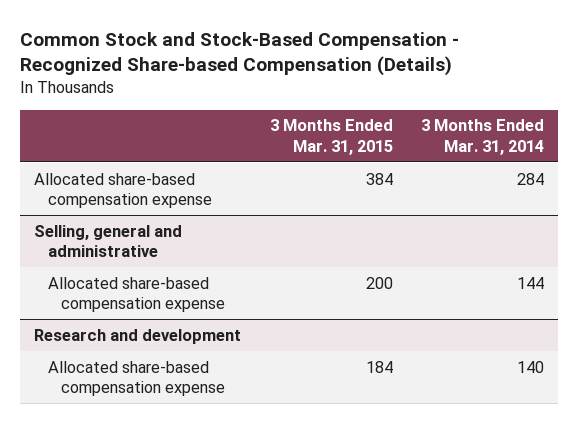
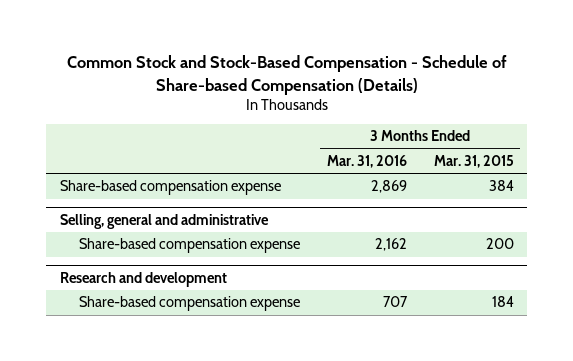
[20,31,460,77] Common Stock and Stock-Based Compensation - Recognized Share-based Compensation (Details) -> [66,55,507,95] Common Stock and Stock-Based Compensation - Schedule of Share-based Compensation (Details)
[420,119,544,155] 3 Months Ended Mar. 31, 2014 -> none
none -> [326,155,407,169] Mar. 31, 2016
[34,172,212,209] Allocated share-based compensation expense -> [59,180,281,196] Share-based compensation expense
[47,276,226,313] Allocated share-based compensation expense -> [78,238,300,254] Share-based compensation expense
[47,360,226,397] Allocated share-based compensation expense -> [78,296,300,312] Share-based compensation expense

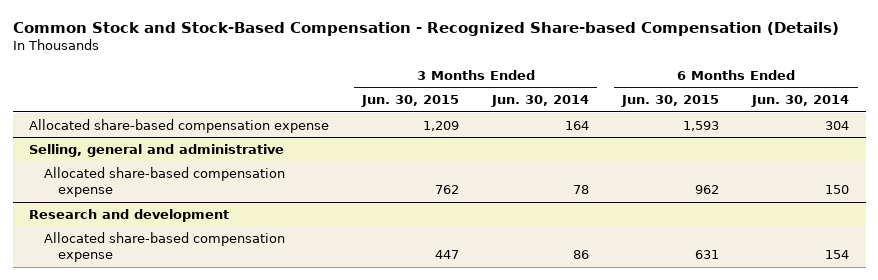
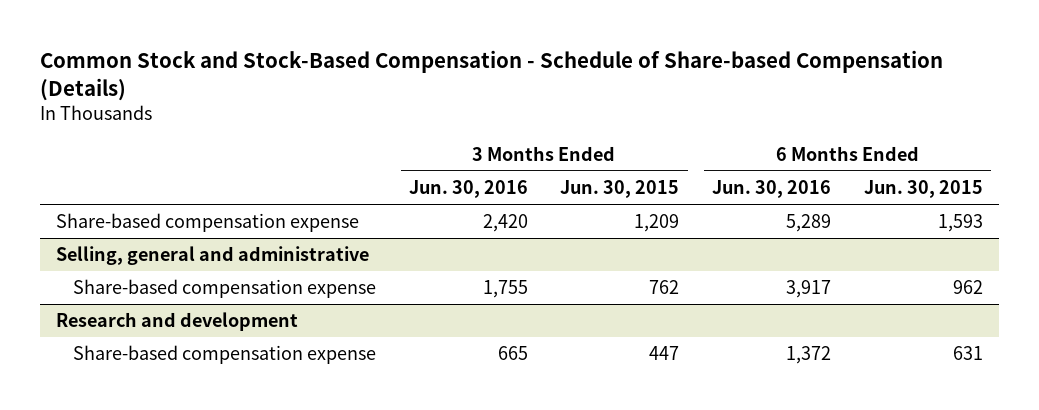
[12,21,839,36] Common Stock and Stock-Based Compensation - Recognized Share-based Compensation (Details) -> [40,49,944,101] Common Stock and Stock-Based Compensation - Schedule of Share-based Compensation (Details)
[491,95,590,108] Jun. 30, 2014 -> none
[751,95,850,108] Jun. 30, 2014 -> none
none -> [408,180,528,199] Jun. 30, 2016
none -> [712,180,832,199] Jun. 30, 2016
[29,118,330,133] Allocated share-based compensation expense -> [56,213,360,233] Share-based compensation expense
[43,166,285,198] Allocated share-based compensation expense -> [73,279,377,299] Share-based compensation expense
[43,231,285,263] Allocated share-based compensation expense -> [73,345,377,365] Share-based compensation expense

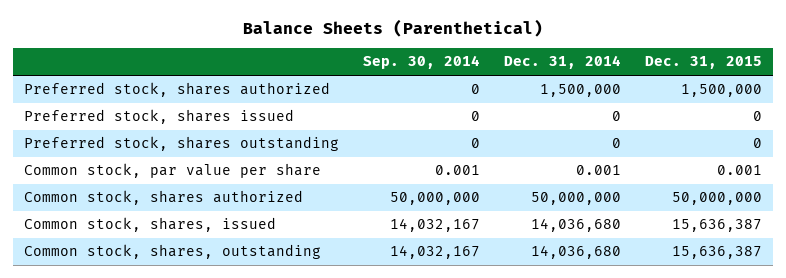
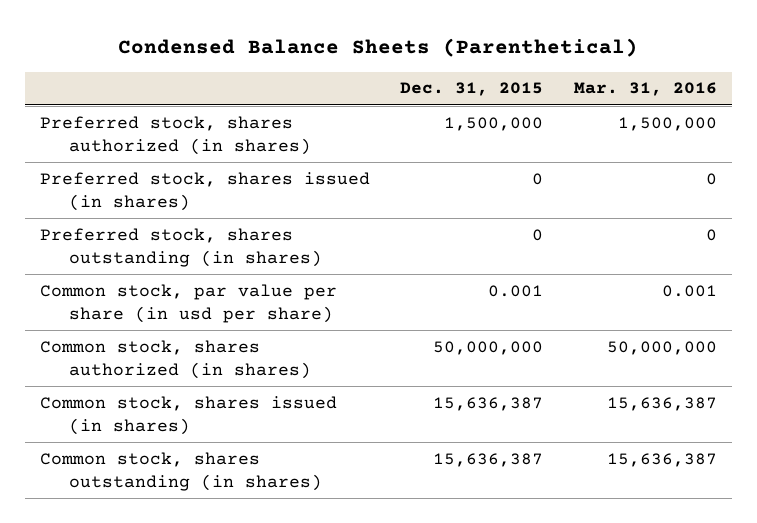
[242,18,543,37] Balance Sheets (Parenthetical) -> [118,38,639,58] Condensed Balance Sheets (Parenthetical)
[363,55,481,70] Sep. 30, 2014 -> none
[503,55,621,70] Dec. 31, 2014 -> none
none -> [573,82,717,97] Mar. 31, 2016
[24,82,331,98] Preferred stock, shares authorized -> [40,115,311,155] Preferred stock, shares authorized (in shares)
[24,109,295,125] Preferred stock, shares issued -> [40,171,371,211] Preferred stock, shares issued (in shares)
[24,136,340,152] Preferred stock, shares outstanding -> [40,227,322,267] Preferred stock, shares outstanding (in shares)
[24,163,322,179] Common stock, par value per share -> [40,283,338,323] Common stock, par value per share (in usd per share)
[24,190,304,206] Common stock, shares authorized -> [40,339,311,379] Common stock, shares authorized (in shares)
[24,217,277,233] Common stock, shares, issued -> [40,395,338,435] Common stock, shares issued (in shares)
[24,244,322,260] Common stock, shares, outstanding -> [40,451,322,491] Common stock, shares outstanding (in shares)

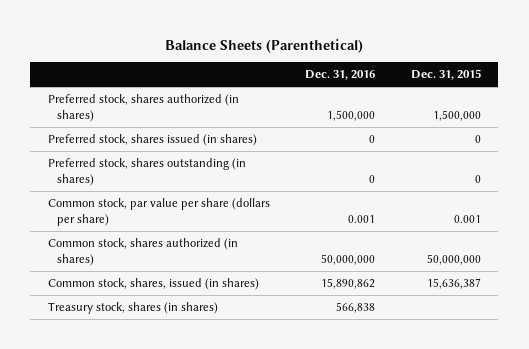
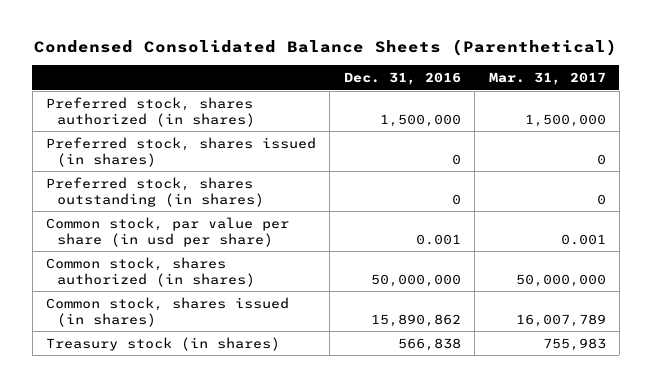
[165,38,364,53] Balance Sheets (Parenthetical) -> [33,39,617,57] Condensed Consolidated Balance Sheets (Parenthetical)
[410,69,481,81] Dec. 31, 2015 -> none
none -> [488,72,606,86] Mar. 31, 2017
[48,198,271,227] Common stock, par value per share (dollars per share) -> [46,216,290,247] Common stock, par value per share (in usd per share)
[48,278,260,291] Common stock, shares, issued (in shares) -> [46,296,290,327] Common stock, shares issued (in shares)
[48,302,219,315] Treasury stock, shares (in shares) -> [46,336,281,351] Treasury stock (in shares)

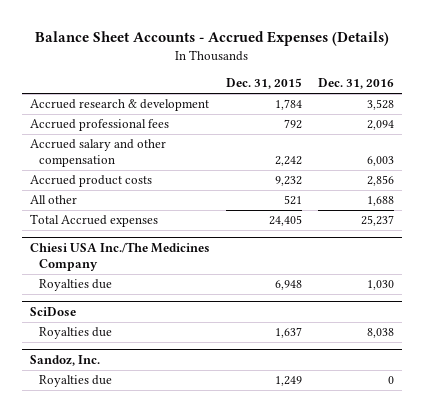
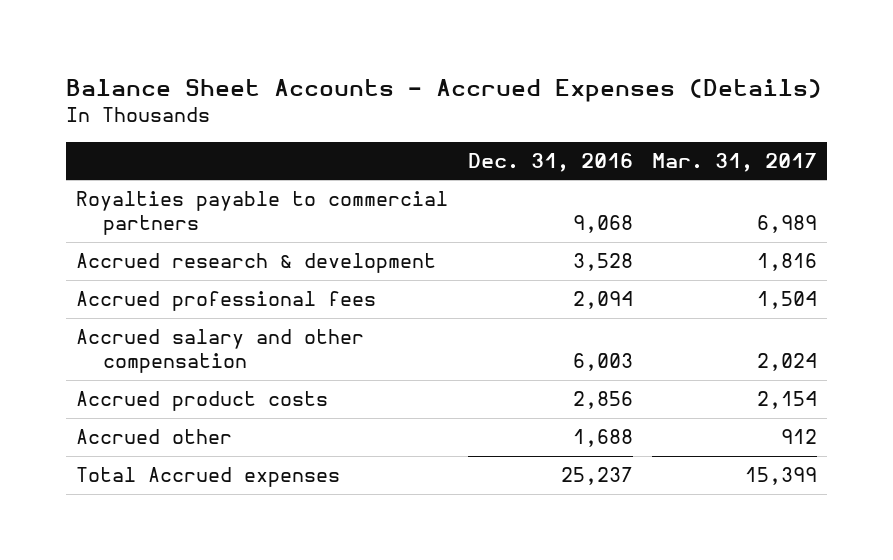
[225,78,302,90] Dec. 31, 2015 -> none
none -> [651,152,817,172] Mar. 31, 2017
none -> [76,191,449,236] Royalties payable to commercial partners
[29,195,77,205] All other -> [76,429,233,445] Accrued other
[29,242,210,272] Chiesi USA Inc./The Medicines Company -> none
[39,279,113,292] Royalties due -> none
[29,307,76,317] SciDose -> none
[39,327,113,340] Royalties due -> none
[29,355,100,367] Sandoz, Inc. -> none
[39,375,113,388] Royalties due -> none

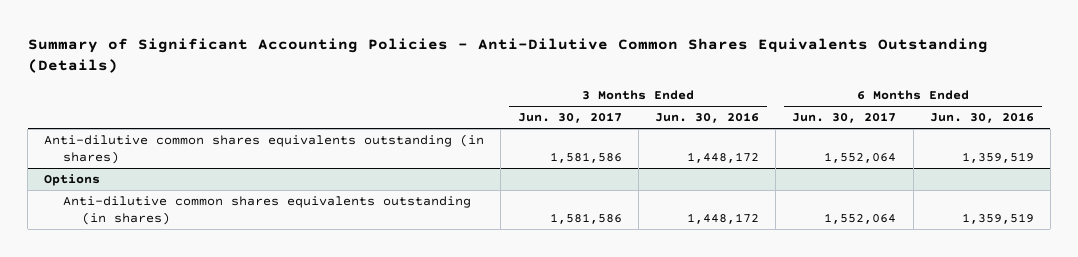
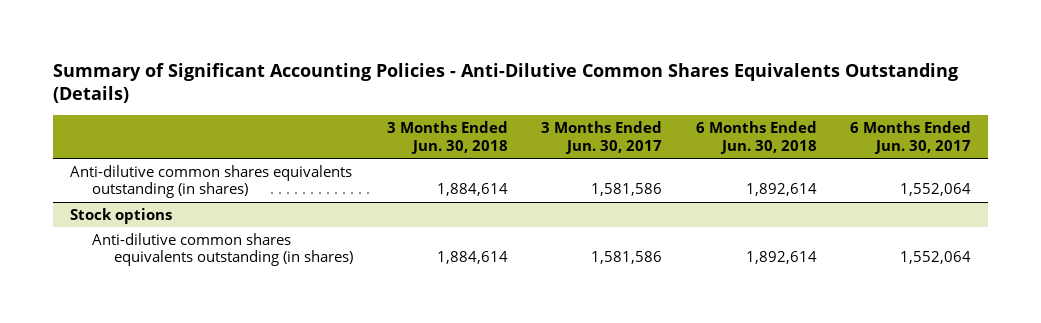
[655,112,760,124] Jun. 30, 2016 -> none
[929,112,1034,124] Jun. 30, 2016 -> none
none -> [386,121,508,154] 3 Months Ended Jun. 30, 2018
none -> [695,121,817,154] 6 Months Ended Jun. 30, 2018
[44,174,101,187] Options -> [69,207,172,224] Stock options

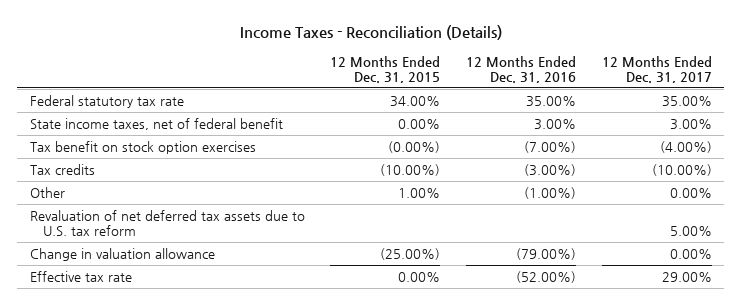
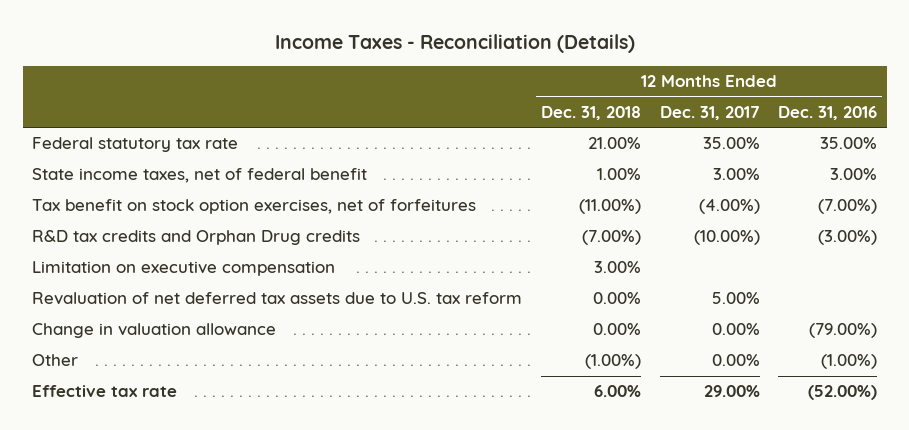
[330,55,441,83] 12 Months Ended Dec. 31, 2015 -> none
none -> [540,106,641,121] Dec. 31, 2018
[29,140,256,154] Tax benefit on stock option exercises -> [31,199,476,215] Tax benefit on stock option exercises, net of forfeitures
[29,163,95,175] Tax credits -> [31,230,360,246] R&D tax credits and Orphan Drug credits
none -> [31,261,335,277] Limitation on executive compensation
[29,186,65,198] Other -> [31,354,78,367] Other

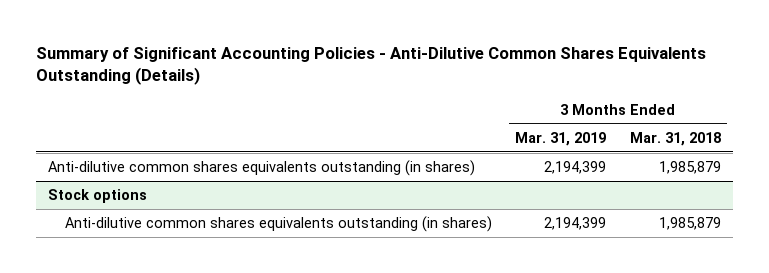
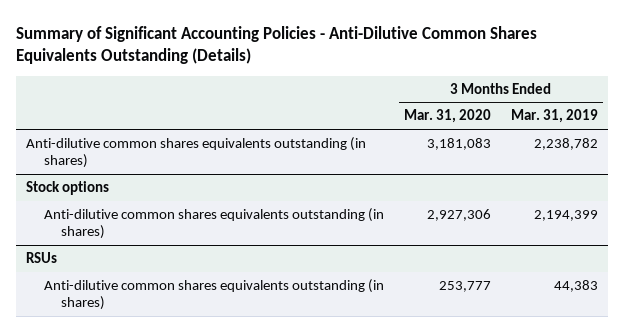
[629,132,721,147] Mar. 31, 2018 -> none
none -> [403,109,491,124] Mar. 31, 2020
[544,161,607,175] 2,194,399 -> [534,138,599,151] 2,238,782
none -> [26,252,58,264] RSUs
none -> [43,279,384,311] Anti-dilutive common shares equivalents outstanding (in shares)

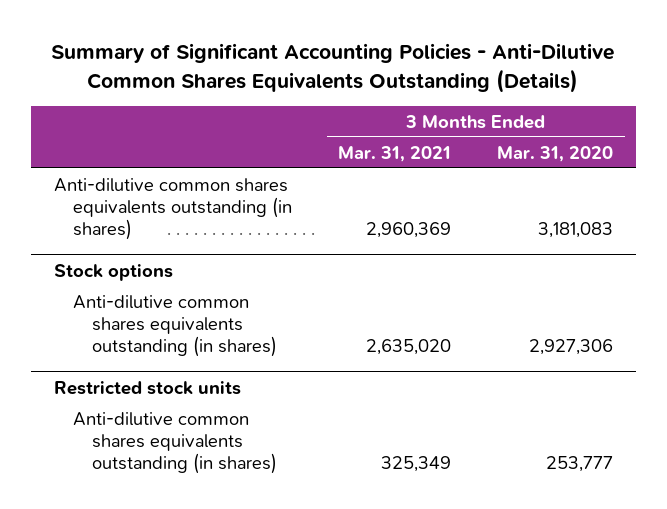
[511,109,599,124] Mar. 31, 2019 -> none
none -> [338,145,452,162] Mar. 31, 2021
[26,252,58,264] RSUs -> [53,380,241,395] Restricted stock units

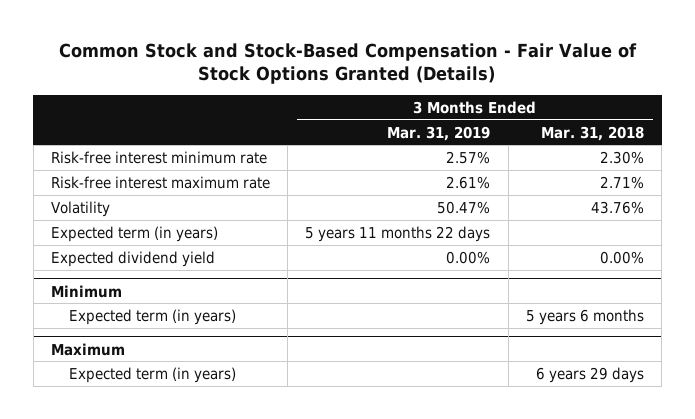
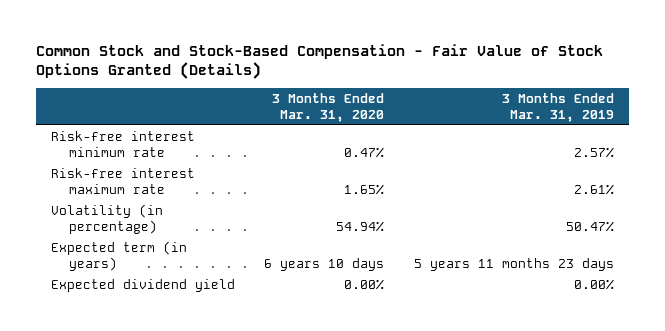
[540,125,644,141] Mar. 31, 2018 -> none
none -> [272,93,385,122] 3 Months Ended Mar. 31, 2020
[50,200,110,217] Volatility -> [50,204,163,234] Volatility (in percentage)
[305,225,491,242] 5 years 11 months 22 days -> [414,257,615,271] 5 years 11 months 23 days
[50,284,122,298] Minimum -> none
[69,308,237,325] Expected term (in years) -> none
[50,342,125,356] Maximum -> none
[69,366,237,383] Expected term (in years) -> none

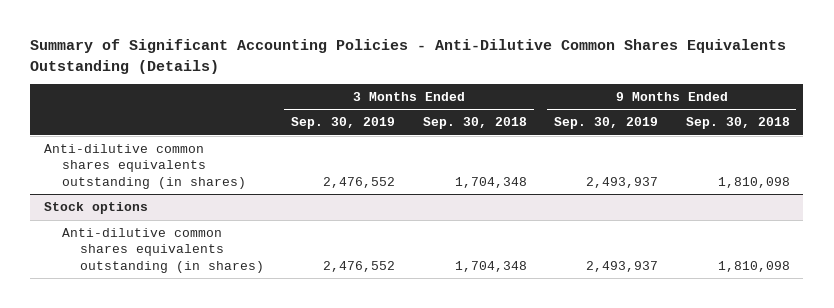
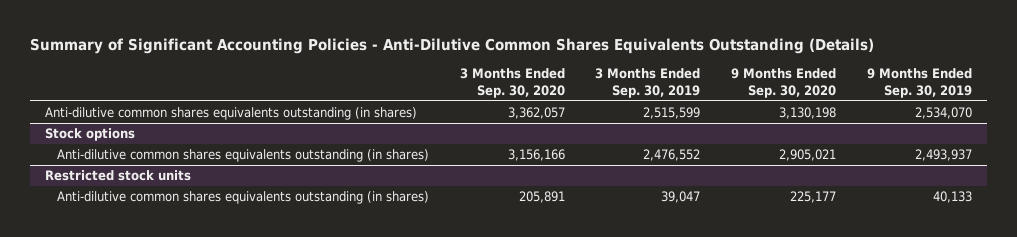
[422,117,527,130] Sep. 30, 2018 -> none
[685,117,790,130] Sep. 30, 2018 -> none
none -> [459,68,565,99] 3 Months Ended Sep. 30, 2020
none -> [731,68,837,99] 9 Months Ended Sep. 30, 2020
[323,176,396,188] 2,476,552 -> [643,107,701,120] 2,515,599
[586,176,659,188] 2,493,937 -> [914,107,972,120] 2,534,070
none -> [45,170,192,182] Restricted stock units
none -> [57,191,430,205] Anti-dilutive common shares equivalents outstanding (in shares)

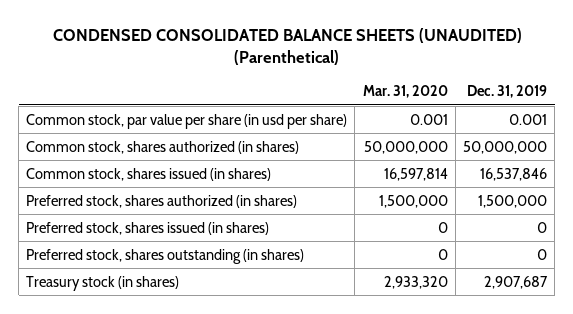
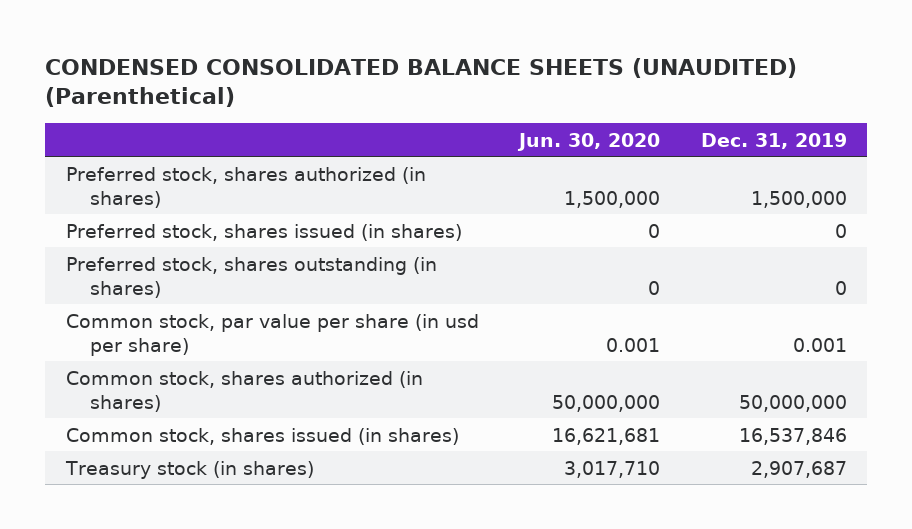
[362,85,448,99] Mar. 31, 2020 -> none
none -> [517,132,661,151] Jun. 30, 2020
[26,113,348,129] Common stock, par value per share (in usd per share) -> [65,313,479,356] Common stock, par value per share (in usd per share)
[26,140,300,154] Common stock, shares authorized (in shares) -> [65,370,423,412] Common stock, shares authorized (in shares)
[26,167,272,181] Common stock, shares issued (in shares) -> [65,427,459,445] Common stock, shares issued (in shares)

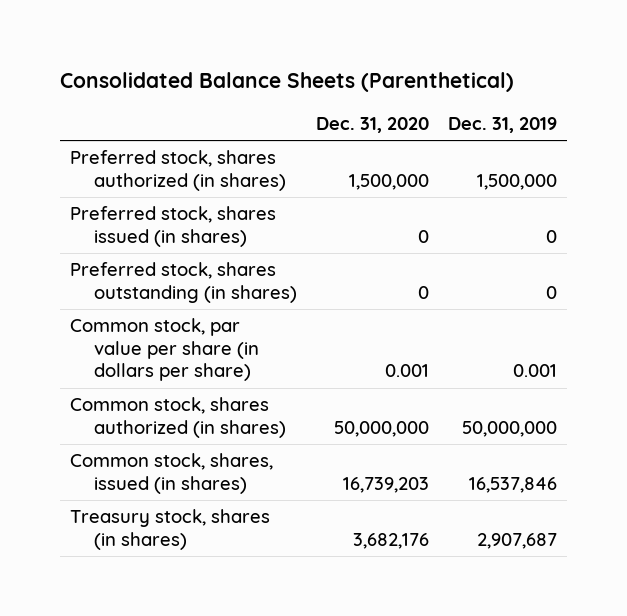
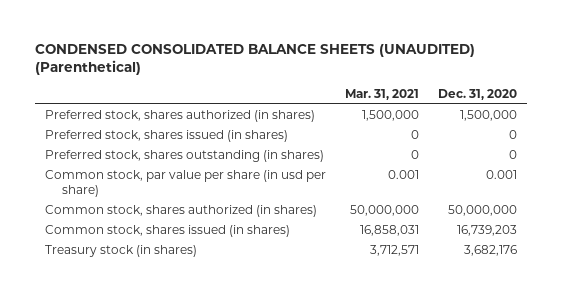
[60,72,515,93] Consolidated Balance Sheets (Parenthetical) -> [35,43,476,76] CONDENSED CONSOLIDATED BALANCE SHEETS (UNAUDITED) (Parenthetical)
[448,117,558,134] Dec. 31, 2019 -> none
none -> [345,89,420,101] Mar. 31, 2021
[69,318,259,382] Common stock, par value per share (in dollars per share) -> [44,170,326,198] Common stock, par value per share (in usd per share)
[69,453,273,494] Common stock, shares, issued (in shares) -> [44,225,290,238] Common stock, shares issued (in shares)
[69,509,270,550] Treasury stock, shares (in shares) -> [44,245,197,258] Treasury stock (in shares)

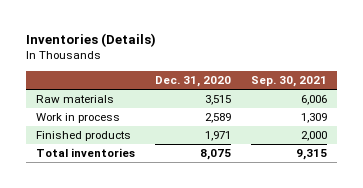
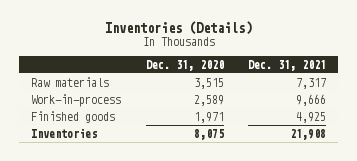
[251,76,328,88] Sep. 30, 2021 -> none
none -> [248,59,327,71] Dec. 31, 2021
[36,113,121,124] Work in process -> [30,94,121,108] Work-in-process
[36,131,132,142] Finished products -> [30,111,115,124] Finished goods
[36,148,136,158] Total inventories -> [30,128,97,139] Inventories

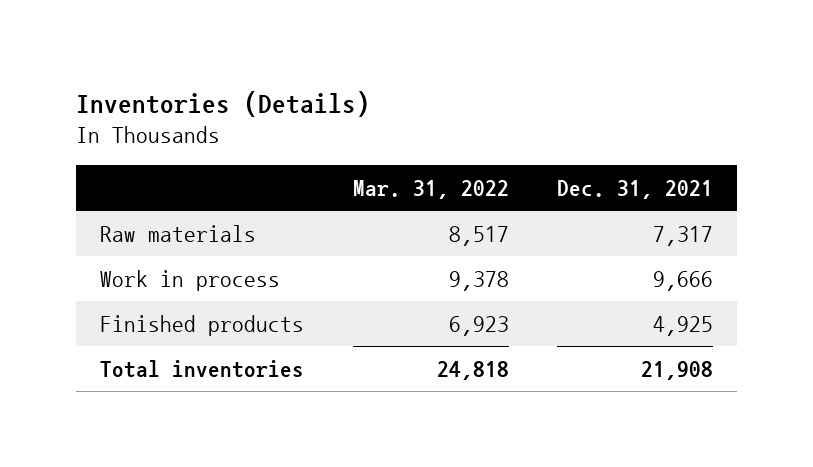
[145,59,224,71] Dec. 31, 2020 -> none
none -> [352,180,509,200] Mar. 31, 2022
[30,94,121,108] Work-in-process -> [100,269,281,291] Work in process
[30,111,115,124] Finished goods -> [100,314,305,336] Finished products
[30,128,97,139] Inventories -> [100,359,305,378] Total inventories

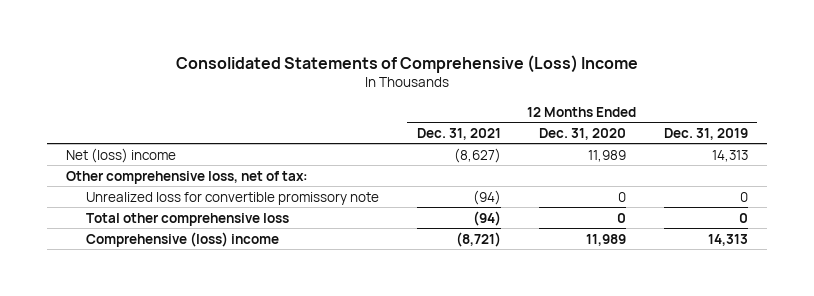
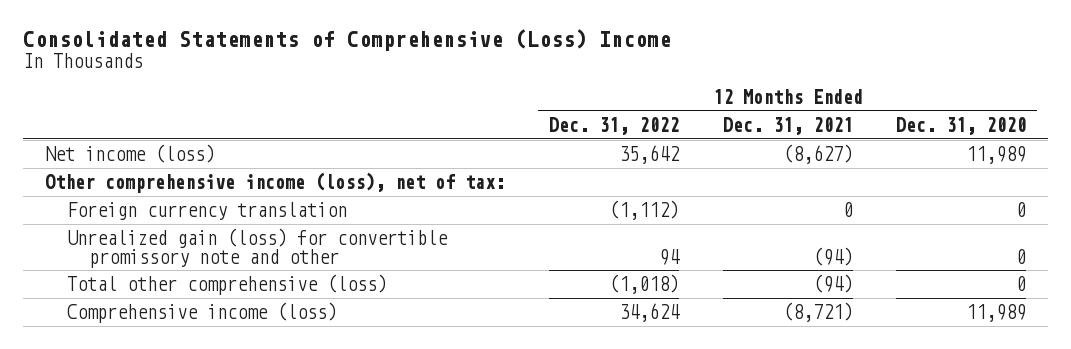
[663,127,748,140] Dec. 31, 2019 -> none
none -> [548,116,679,135] Dec. 31, 2022
[66,147,177,163] Net (loss) income -> [45,143,216,163] Net income (loss)
[66,170,309,184] Other comprehensive loss, net of tax: -> [45,171,506,193] Other comprehensive income (loss), net of tax:
none -> [66,201,347,220] Foreign currency translation
[85,191,379,205] Unrealized loss for convertible promissory note -> [66,227,448,268] Unrealized gain (loss) for convertible promissory note and other
[85,212,289,226] Total other comprehensive loss -> [66,273,387,295] Total other comprehensive (loss)
[85,231,279,247] Comprehensive (loss) income -> [66,301,337,323] Comprehensive income (loss)

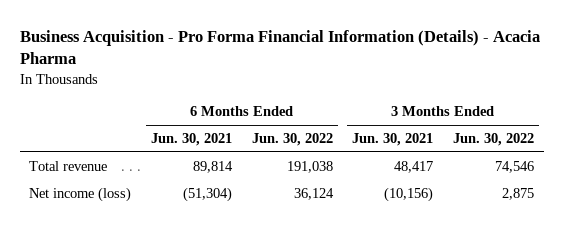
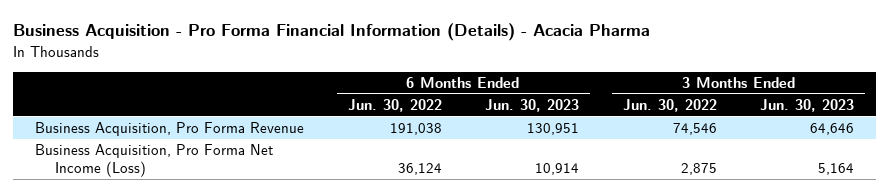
[151,133,233,147] Jun. 30, 2021 -> none
[352,133,434,147] Jun. 30, 2021 -> none
none -> [485,99,580,113] Jun. 30, 2023
none -> [760,99,855,113] Jun. 30, 2023
[29,161,108,172] Total revenue -> [35,122,305,137] Business Acquisition, Pro Forma Revenue
[29,187,132,203] Net income (loss) -> [35,144,274,178] Business Acquisition, Pro Forma Net Income (Loss)

